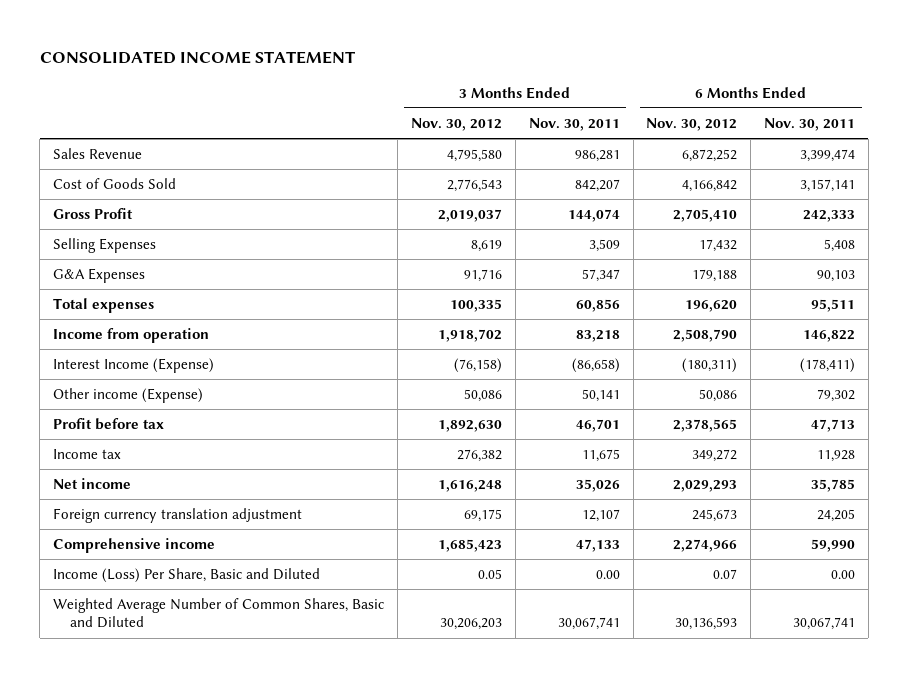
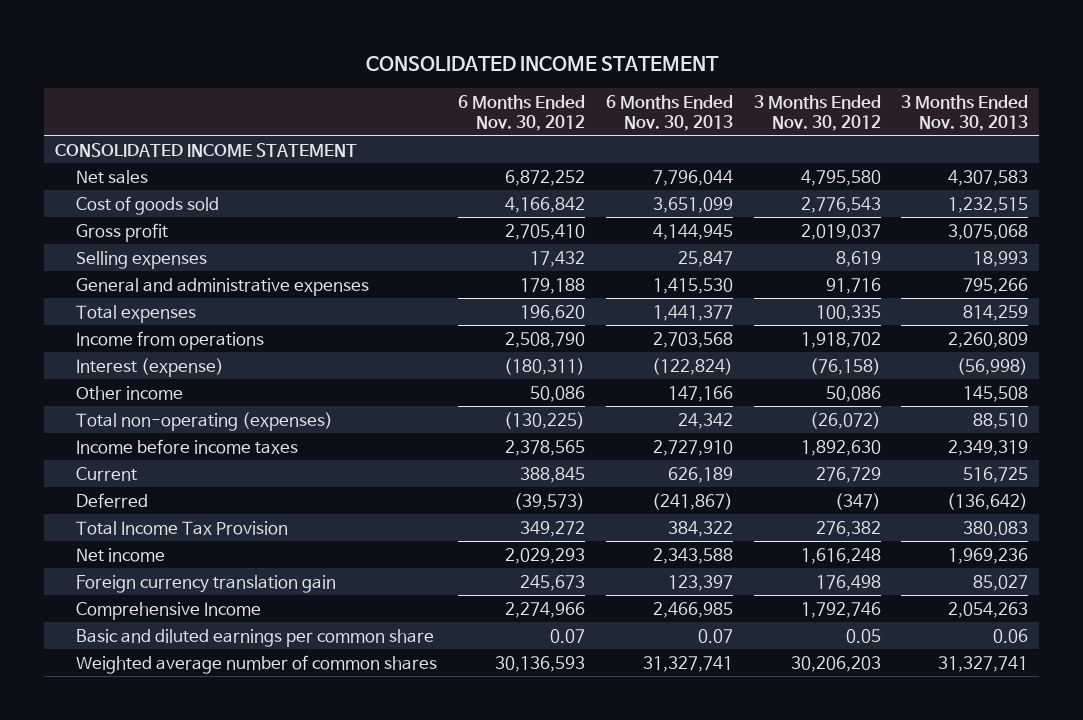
[528,117,620,131] Nov. 30, 2011 -> none
[764,117,856,131] Nov. 30, 2011 -> none
none -> [605,94,733,131] 6 Months Ended Nov. 30, 2013
none -> [901,94,1029,131] 3 Months Ended Nov. 30, 2013
none -> [54,142,357,157] CONSOLIDATED INCOME STATEMENT
[53,147,143,159] Sales Revenue -> [76,169,149,184] Net sales
[53,177,177,189] Cost of Goods Sold -> [76,195,220,215] Cost of goods sold
[53,207,134,219] Gross Profit -> [76,222,169,242] Gross profit
[53,237,157,253] Selling Expenses -> [76,250,208,269] Selling expenses
[53,267,146,283] G&A Expenses -> [76,277,370,296] General and administrative expenses
[53,327,210,343] Income from operation -> [76,330,265,350] Income from operations
[53,357,215,373] Interest Income (Expense) -> [76,357,225,377] Interest (expense)
[53,387,204,403] Other income (Expense) -> [76,385,184,400] Other income
none -> [76,411,334,431] Total non-operating (expenses)
[53,417,165,430] Profit before tax -> [76,438,299,454] Income before income taxes
none -> [76,466,138,481] Current
none -> [76,492,149,508] Deferred
[53,448,122,459] Income tax -> [76,520,289,535] Total Income Tax Provision
[53,507,303,523] Foreign currency translation adjustment -> [76,574,337,593] Foreign currency translation gain
[464,508,503,522] 69,175 -> [815,574,881,591] 176,498
[53,537,216,553] Comprehensive income -> [76,601,262,620] Comprehensive Income
[438,538,503,552] 1,685,423 -> [800,601,881,618] 1,792,746
[53,567,321,583] Income (Loss) Per Share, Basic and Diluted -> [76,628,435,647] Basic and diluted earnings per common share
[53,597,385,629] Weighted Average Number of Common Shares, Basic and Diluted -> [76,654,438,674] Weighted average number of common shares

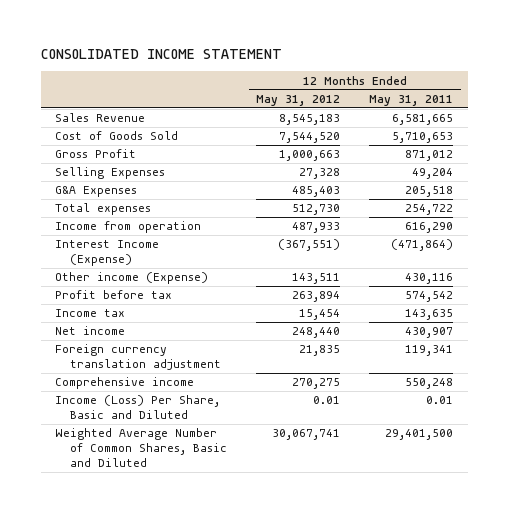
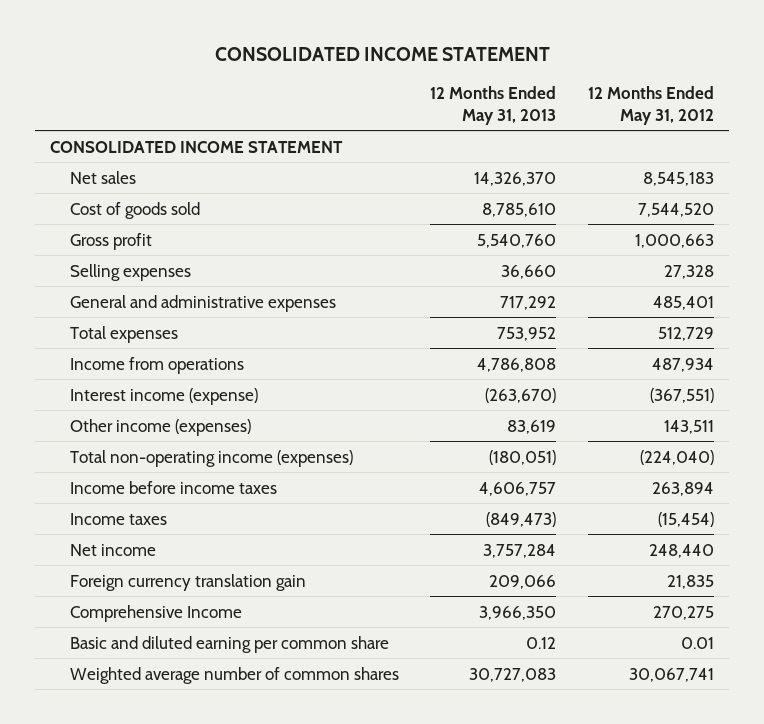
[369,94,454,106] May 31, 2011 -> none
none -> [430,86,557,125] 12 Months Ended May 31, 2013
[55,186,138,198] G&A Expenses -> none
none -> [50,140,344,153] CONSOLIDATED INCOME STATEMENT
[55,113,146,123] Sales Revenue -> [70,170,137,184] Net sales
[55,131,179,141] Cost of Goods Sold -> [70,201,201,219] Cost of goods sold
[55,149,137,159] Gross Profit -> [70,232,153,250] Gross profit
[55,167,166,180] Selling Expenses -> [70,263,192,281] Selling expenses
none -> [70,294,337,312] General and administrative expenses
[292,204,341,216] 512,730 -> [657,326,714,341] 512,729
[55,221,202,234] Income from operation -> [70,356,245,374] Income from operations
[292,222,341,234] 487,933 -> [651,357,714,372] 487,934
[55,240,160,267] Interest Income (Expense) -> [70,387,259,405] Interest income (expense)
[55,272,209,285] Other income (Expense) -> [70,418,252,436] Other income (expenses)
none -> [70,449,354,467] Total non-operating income (expenses)
[55,290,173,300] Profit before tax -> [70,480,278,494] Income before income taxes
[55,309,126,318] Income tax -> [70,512,168,525] Income taxes
[299,309,341,321] 15,454 -> [657,511,714,527] (15,454)
[55,344,222,371] Foreign currency translation adjustment -> [70,573,307,591] Foreign currency translation gain
[55,377,195,390] Comprehensive income -> [70,604,243,622] Comprehensive Income
[55,395,221,420] Income (Loss) Per Share, Basic and Diluted -> [70,635,390,653] Basic and diluted earning per common share
[55,428,228,468] Weighted Average Number of Common Shares, Basic and Diluted -> [70,666,400,684] Weighted average number of common shares

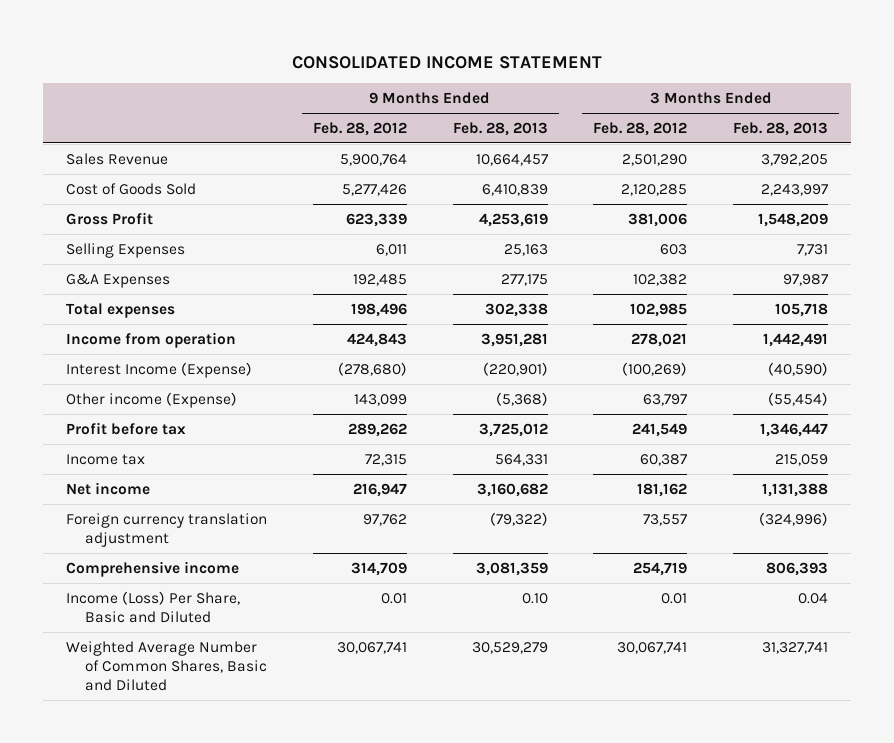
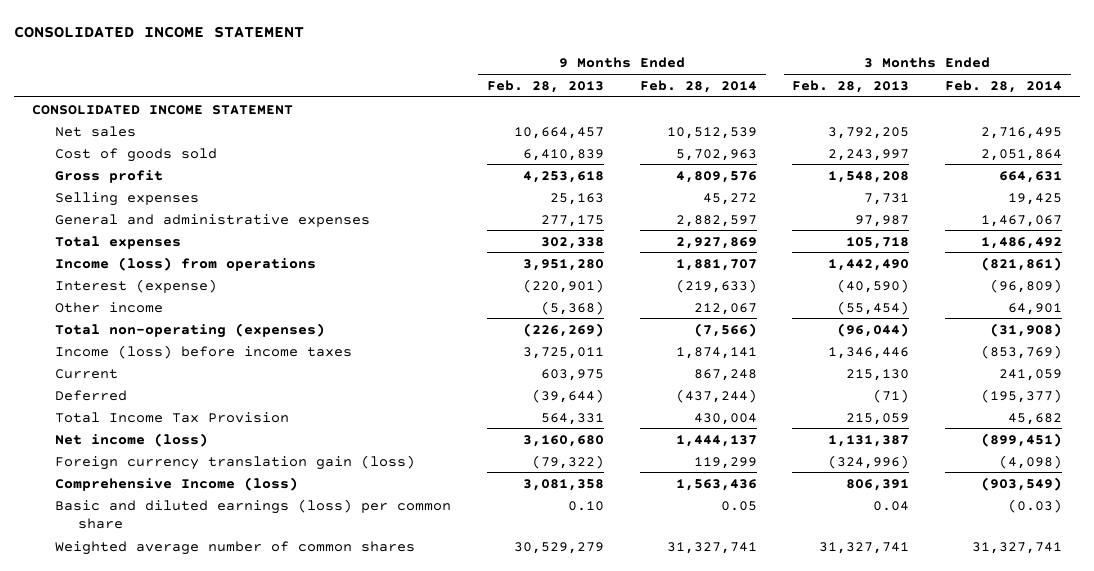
[312,121,407,136] Feb. 28, 2012 -> none
[593,121,688,136] Feb. 28, 2012 -> none
none -> [639,79,757,93] Feb. 28, 2014
none -> [945,79,1063,93] Feb. 28, 2014
none -> [31,104,293,115] CONSOLIDATED INCOME STATEMENT
[65,152,168,165] Sales Revenue -> [54,125,136,137] Net sales
[65,182,196,195] Cost of Goods Sold -> [54,147,217,162] Cost of goods sold
[65,211,153,225] Gross Profit -> [54,169,163,183] Gross profit
[478,212,548,227] 4,253,619 -> [522,170,604,183] 4,253,618
[757,212,828,227] 1,548,209 -> [828,170,910,183] 1,548,208
[65,242,185,258] Selling Expenses -> [54,191,199,206] Selling expenses
[65,273,170,288] G&A Expenses -> [54,213,370,227] General and administrative expenses
[65,421,186,435] Profit before tax -> none
[65,331,236,348] Income from operation -> [54,256,316,271] Income (loss) from operations
[480,332,548,347] 3,951,281 -> [522,258,604,271] 3,951,280
[762,332,828,347] 1,442,491 -> [828,258,910,271] 1,442,490
[65,361,252,378] Interest Income (Expense) -> [54,278,217,293] Interest (expense)
[65,391,237,408] Other income (Expense) -> [54,301,163,313] Other income
none -> [54,322,325,338] Total non-operating (expenses)
none -> [54,344,352,359] Income (loss) before income taxes
none -> [54,368,118,379] Current
none -> [54,389,127,401] Deferred
[65,453,145,465] Income tax -> [54,411,289,423] Total Income Tax Provision
[65,481,150,495] Net income -> [54,432,208,447] Net income (loss)
[476,482,548,497] 3,160,682 -> [522,434,604,447] 3,160,680
[761,482,828,497] 1,131,388 -> [828,434,910,447] 1,131,387
[65,512,267,547] Foreign currency translation adjustment -> [54,454,415,470] Foreign currency translation gain (loss)
[65,560,239,577] Comprehensive income -> [54,476,298,491] Comprehensive Income (loss)
[475,561,548,576] 3,081,359 -> [522,478,604,491] 3,081,358
[765,561,828,576] 806,393 -> [846,478,910,491] 806,391
[65,590,240,623] Income (Loss) Per Share, Basic and Diluted -> [54,498,451,530] Basic and diluted earnings (loss) per common share
[65,640,268,691] Weighted Average Number of Common Shares, Basic and Diluted -> [54,540,415,555] Weighted average number of common shares

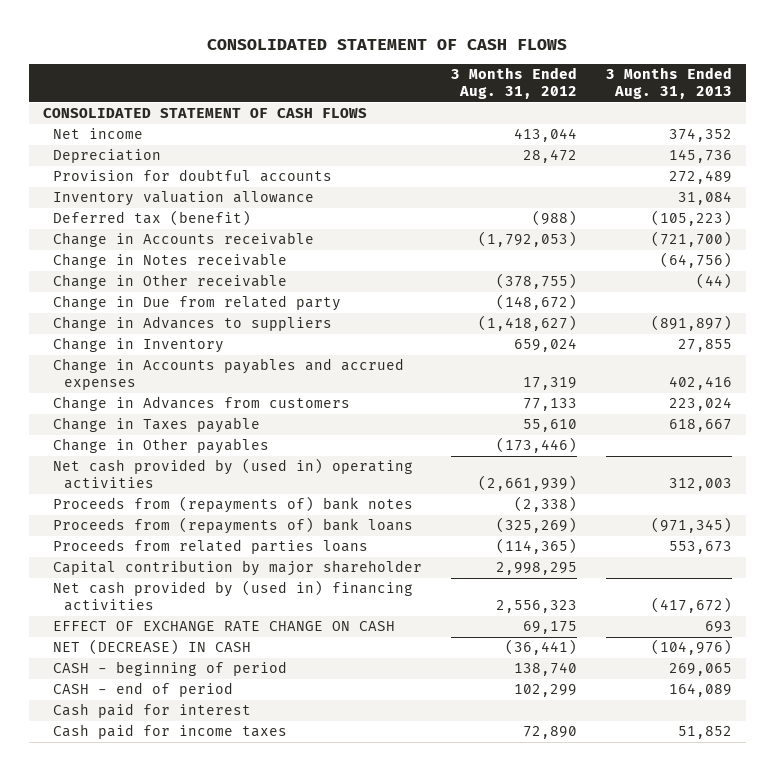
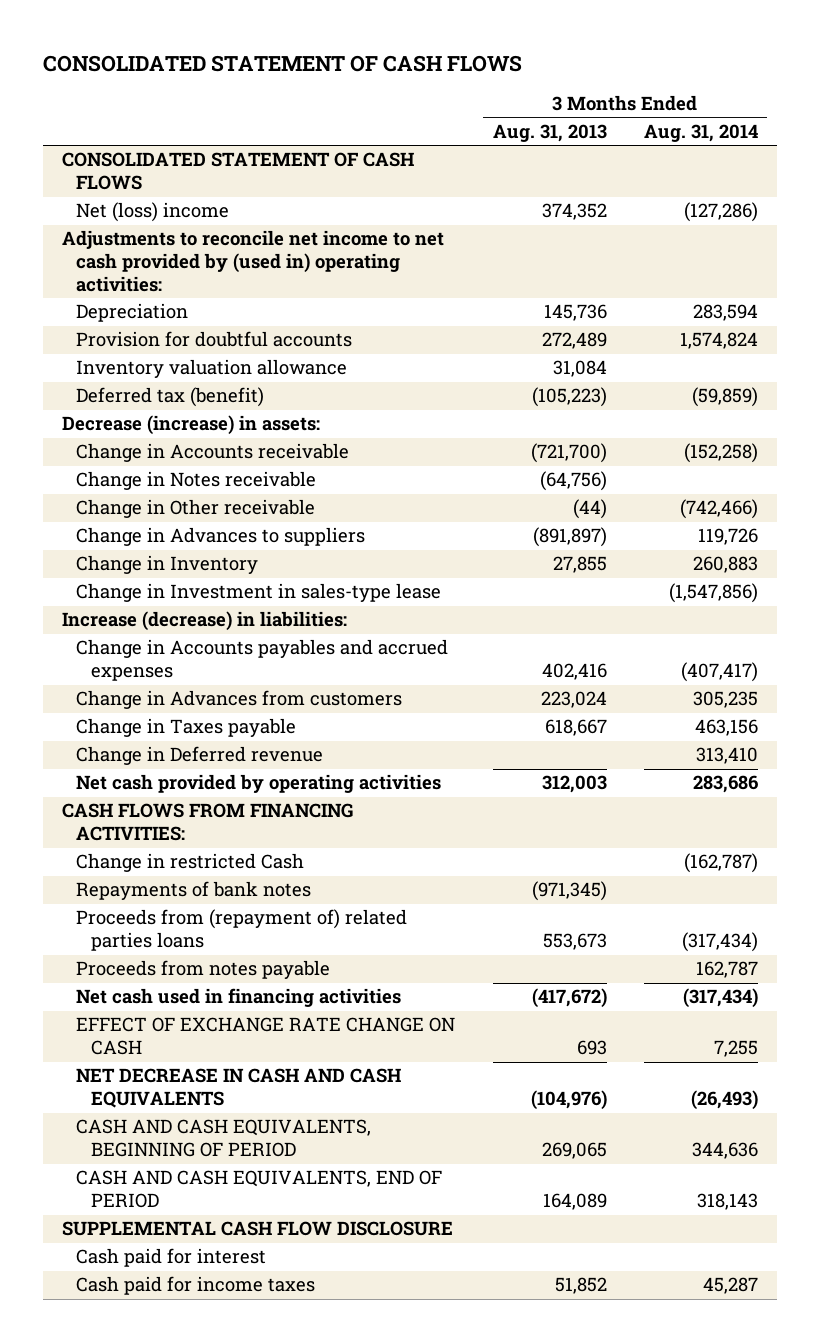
[450,67,577,100] 3 Months Ended Aug. 31, 2012 -> none
none -> [644,123,759,142] Aug. 31, 2014
[53,128,144,140] Net income -> [76,202,230,223] Net (loss) income
none -> [61,230,444,293] Adjustments to reconcile net income to net cash provided by (used in) operating activities:
none -> [61,415,320,436] Decrease (increase) in assets:
[53,295,342,312] Change in Due from related party -> none
none -> [76,583,442,603] Change in Investment in sales-type lease
none -> [61,611,347,632] Increase (decrease) in liabilities:
[53,438,270,455] Change in Other payables -> none
[53,496,414,514] Proceeds from (repayments of) bank notes -> none
[53,560,423,577] Capital contribution by major shareholder -> none
none -> [76,746,324,766] Change in Deferred revenue
[53,458,414,489] Net cash provided by (used in) operating activities -> [76,774,442,794] Net cash provided by operating activities
none -> [61,803,353,842] CASH FLOWS FROM FINANCING ACTIVITIES:
none -> [76,853,305,873] Change in restricted Cash
[53,517,414,535] Proceeds from (repayments of) bank loans -> [76,881,312,901] Repayments of bank notes
[53,539,369,555] Proceeds from related parties loans -> [76,909,408,952] Proceeds from (repayment of) related parties loans
none -> [76,960,331,980] Proceeds from notes payable
[53,580,414,611] Net cash provided by (used in) financing activities -> [76,988,402,1008] Net cash used in financing activities
[53,639,252,656] NET (DECREASE) IN CASH -> [76,1068,402,1109] NET DECREASE IN CASH AND CASH EQUIVALENTS
[53,661,288,677] CASH - beginning of period -> [76,1119,372,1158] CASH AND CASH EQUIVALENTS, BEGINNING OF PERIOD
[53,682,234,698] CASH - end of period -> [76,1170,443,1209] CASH AND CASH EQUIVALENTS, END OF PERIOD
none -> [61,1221,453,1237] SUPPLEMENTAL CASH FLOW DISCLOSURE

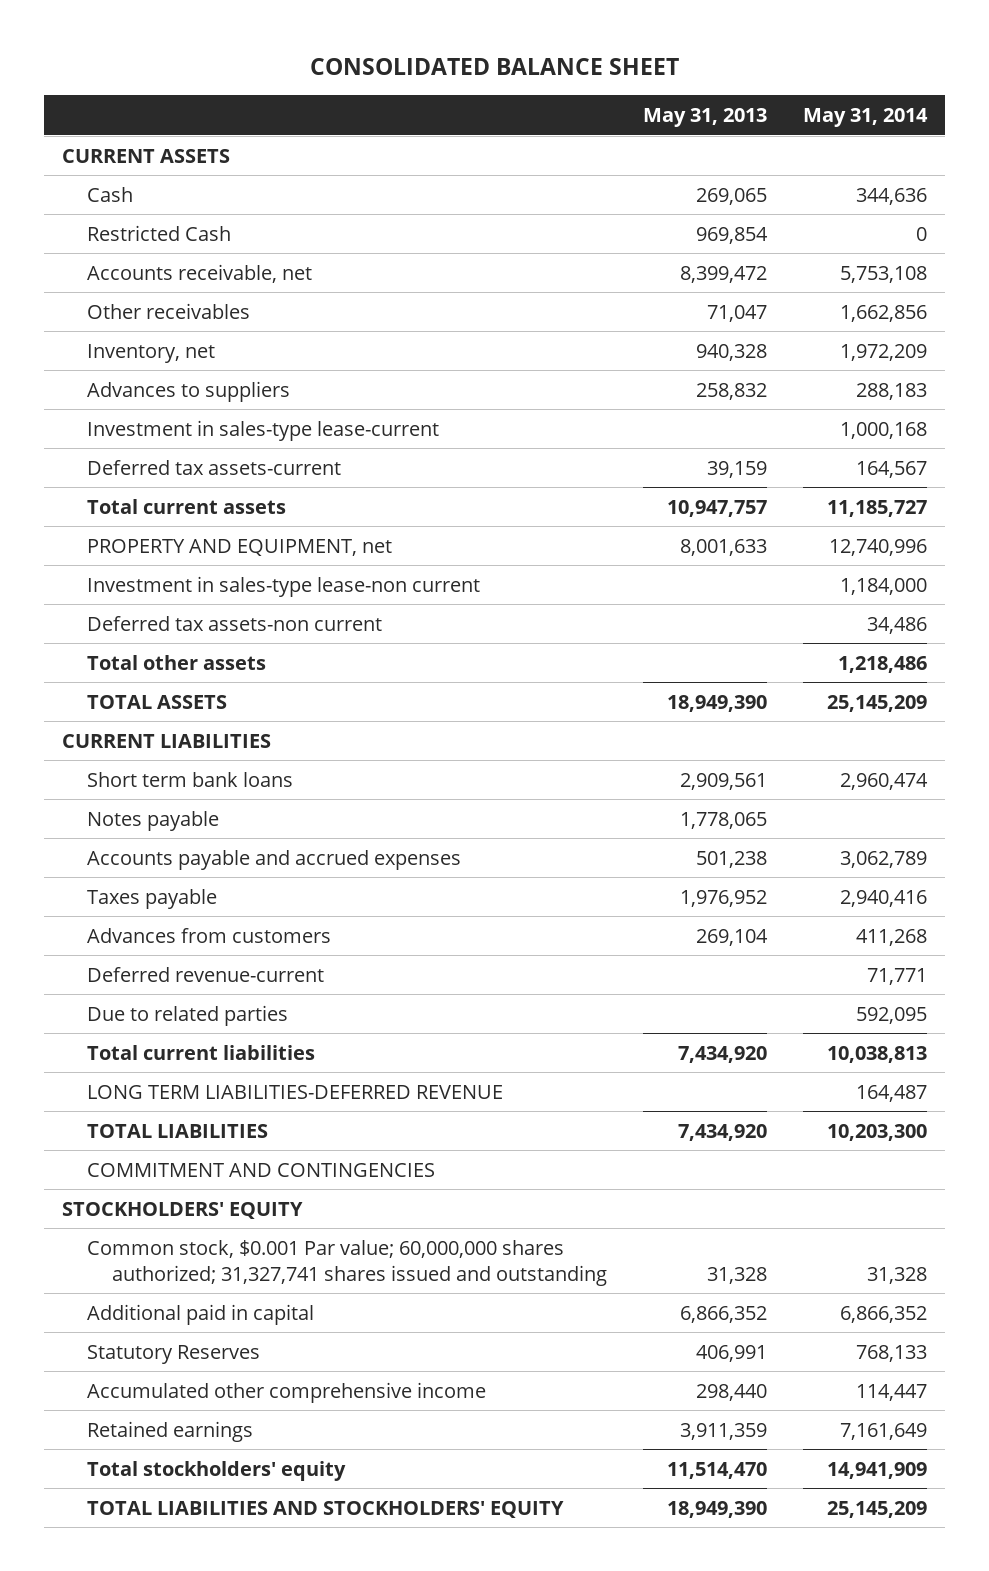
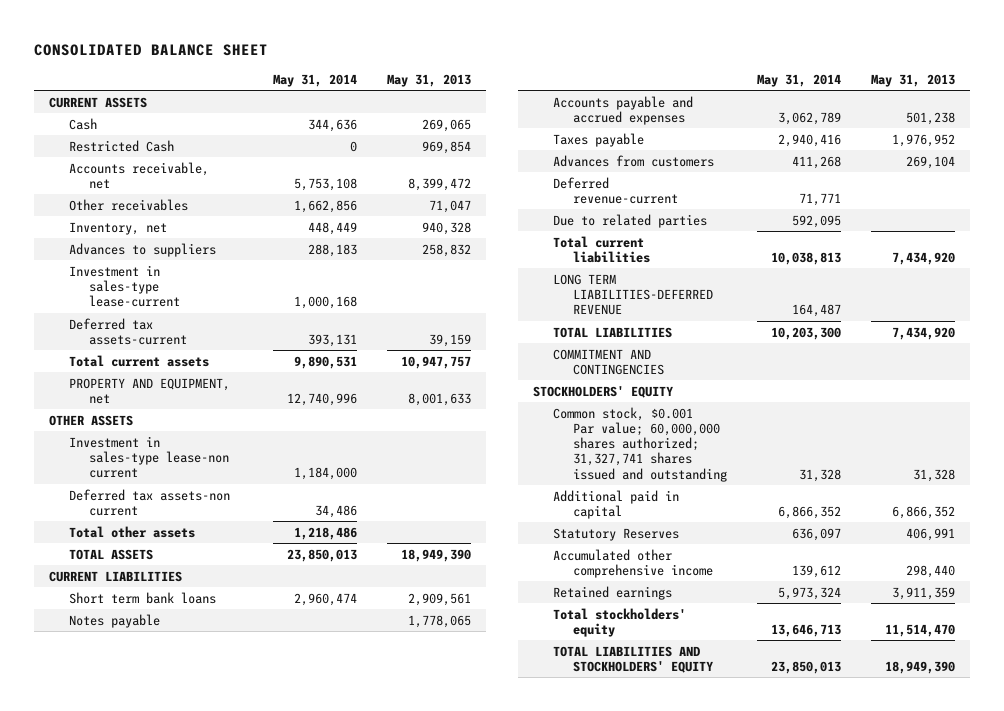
[839,343,927,361] 1,972,209 -> [308,221,358,235] 448,449
[855,460,927,478] 164,567 -> [308,333,358,347] 393,131
[826,499,927,517] 11,185,727 -> [294,355,358,369] 9,890,531
none -> [49,414,134,426] OTHER ASSETS
[826,694,927,712] 25,145,209 -> [287,548,358,562] 23,850,013
[855,1344,927,1362] 768,133 -> [792,527,842,541] 636,097
[855,1383,927,1401] 114,447 -> [792,564,842,578] 139,612
[839,1422,927,1440] 7,161,649 -> [778,586,842,600] 5,973,324
[826,1461,927,1479] 14,941,909 -> [771,623,842,637] 13,646,713
[826,1500,927,1518] 25,145,209 -> [771,660,842,674] 23,850,013

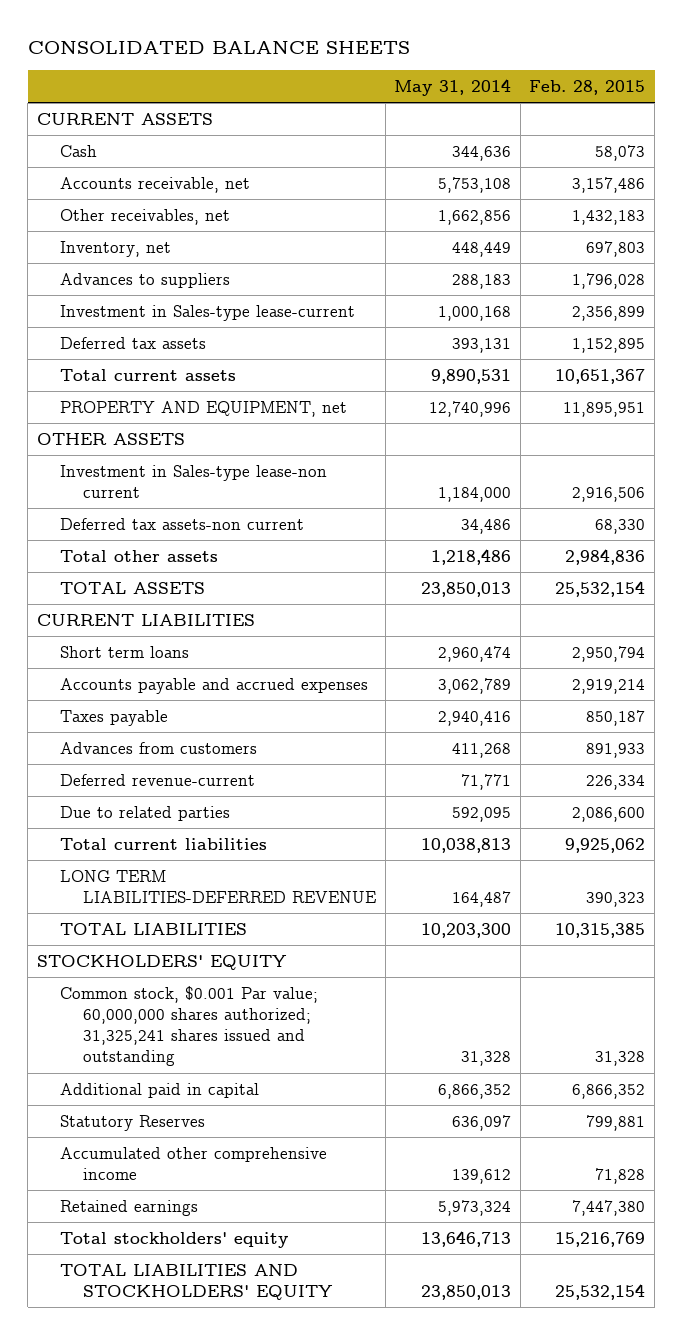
[34,43,269,56] CONSOLIDATED BALANCE SHEET -> [27,40,410,54] CONSOLIDATED BALANCE SHEETS
[386,73,471,87] May 31, 2013 -> none
none -> [529,79,646,95] Feb. 28, 2015
[69,139,175,152] Restricted Cash -> none
[69,198,189,211] Other receivables -> [59,208,230,225] Other receivables, net
[69,264,181,308] Investment in sales-type lease-current -> [59,304,355,321] Investment in Sales-type lease-current
[69,317,188,345] Deferred tax assets-current -> [59,336,206,349] Deferred tax assets
[69,435,230,479] Investment in sales-type lease-non current -> [59,464,327,498] Investment in Sales-type lease-non current
[69,613,161,628] Notes payable -> none
[69,591,217,604] Short term bank loans -> [59,645,189,658] Short term loans
[553,348,665,375] COMMITMENT AND CONTINGENCIES -> none
[553,406,728,482] Common stock, $0.001 Par value; 60,000,000 shares authorized; 31,327,741 shares issued and outstanding -> [59,985,318,1067] Common stock, $0.001 Par value; 60,000,000 shares authorized; 31,325,241 shares issued and outstanding

